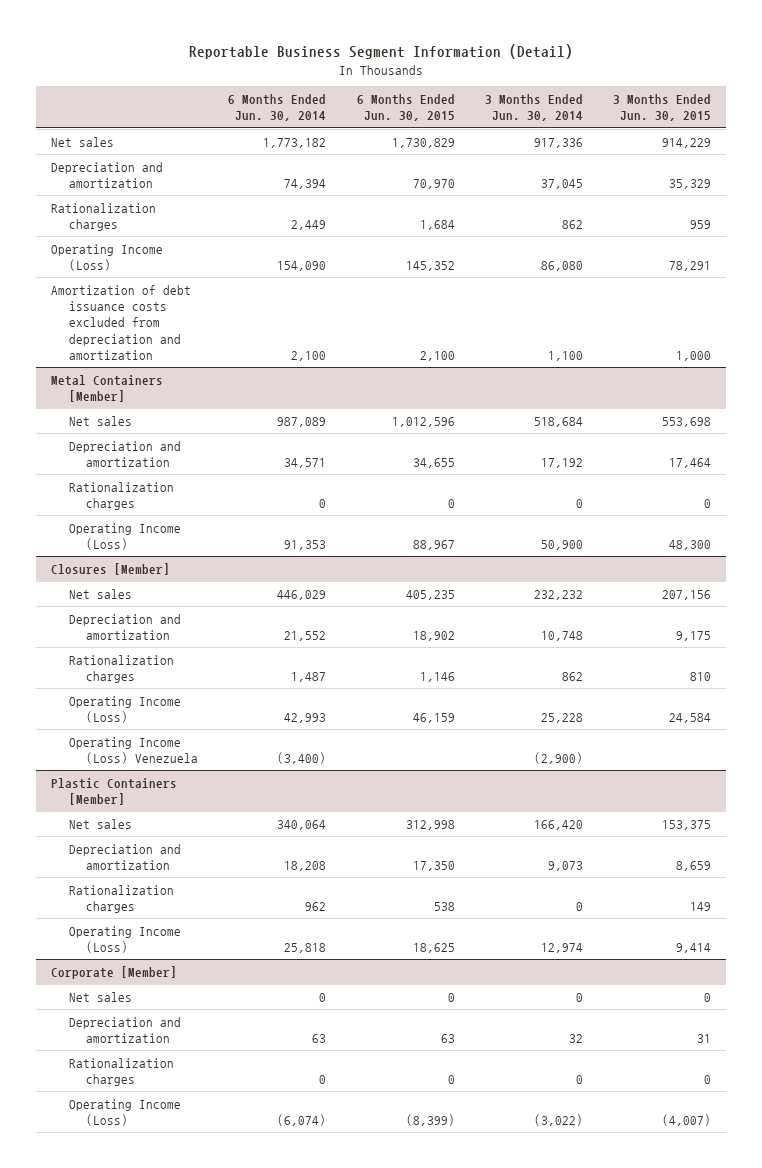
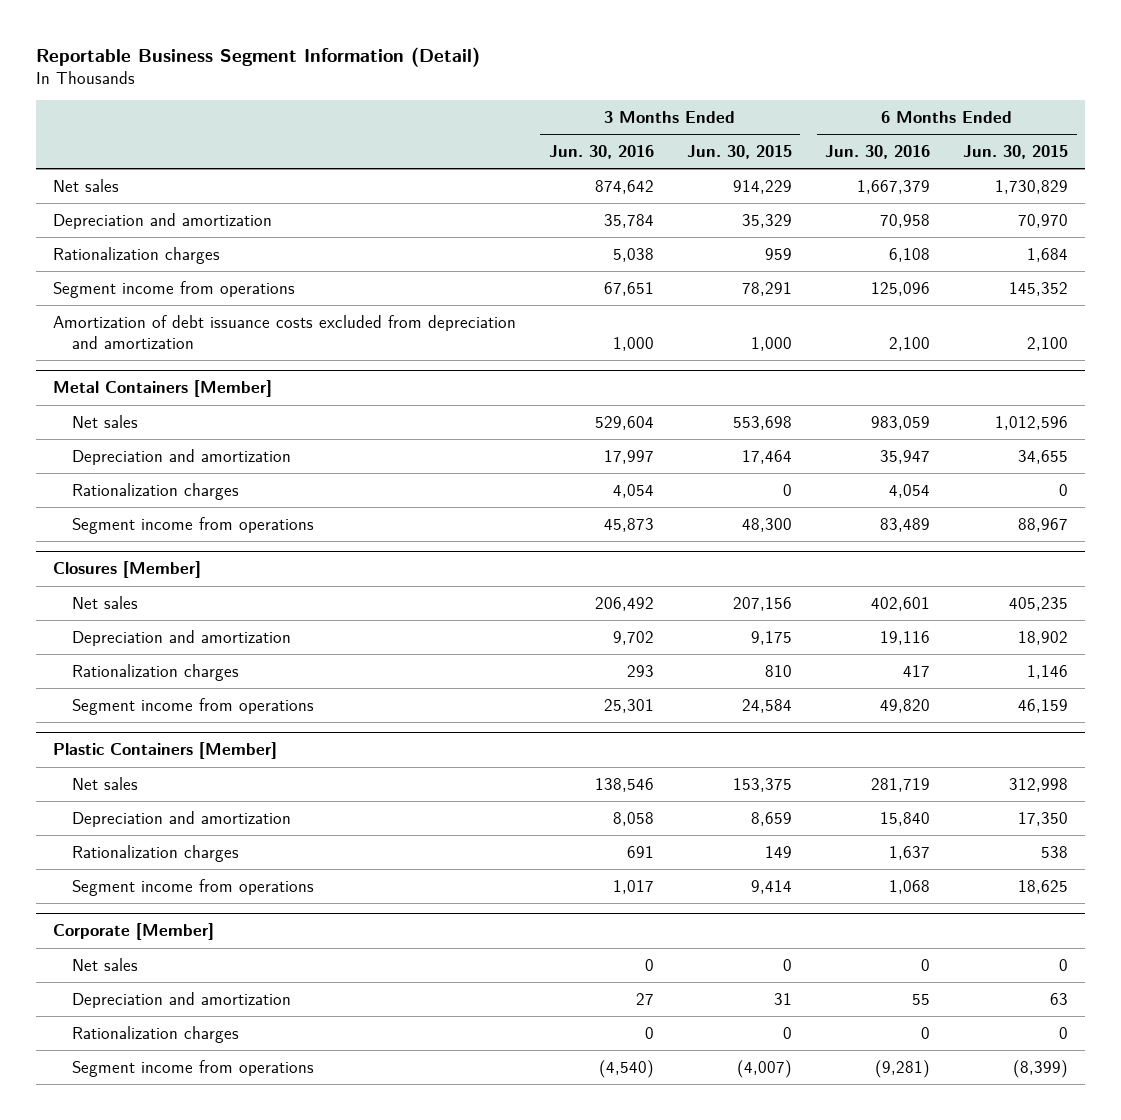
[228,93,327,122] 6 Months Ended Jun. 30, 2014 -> none
[484,93,583,122] 3 Months Ended Jun. 30, 2014 -> none
none -> [548,144,654,159] Jun. 30, 2016
none -> [825,144,931,159] Jun. 30, 2016
[51,243,164,271] Operating Income (Loss) -> [52,280,295,298] Segment income from operations
[68,522,181,550] Operating Income (Loss) -> [71,516,314,534] Segment income from operations
[68,736,199,764] Operating Income (Loss) Venezuela -> none
[68,695,181,723] Operating Income (Loss) -> [71,697,314,715] Segment income from operations
[68,925,181,953] Operating Income (Loss) -> [71,878,314,896] Segment income from operations
[68,1098,181,1126] Operating Income (Loss) -> [71,1059,314,1077] Segment income from operations

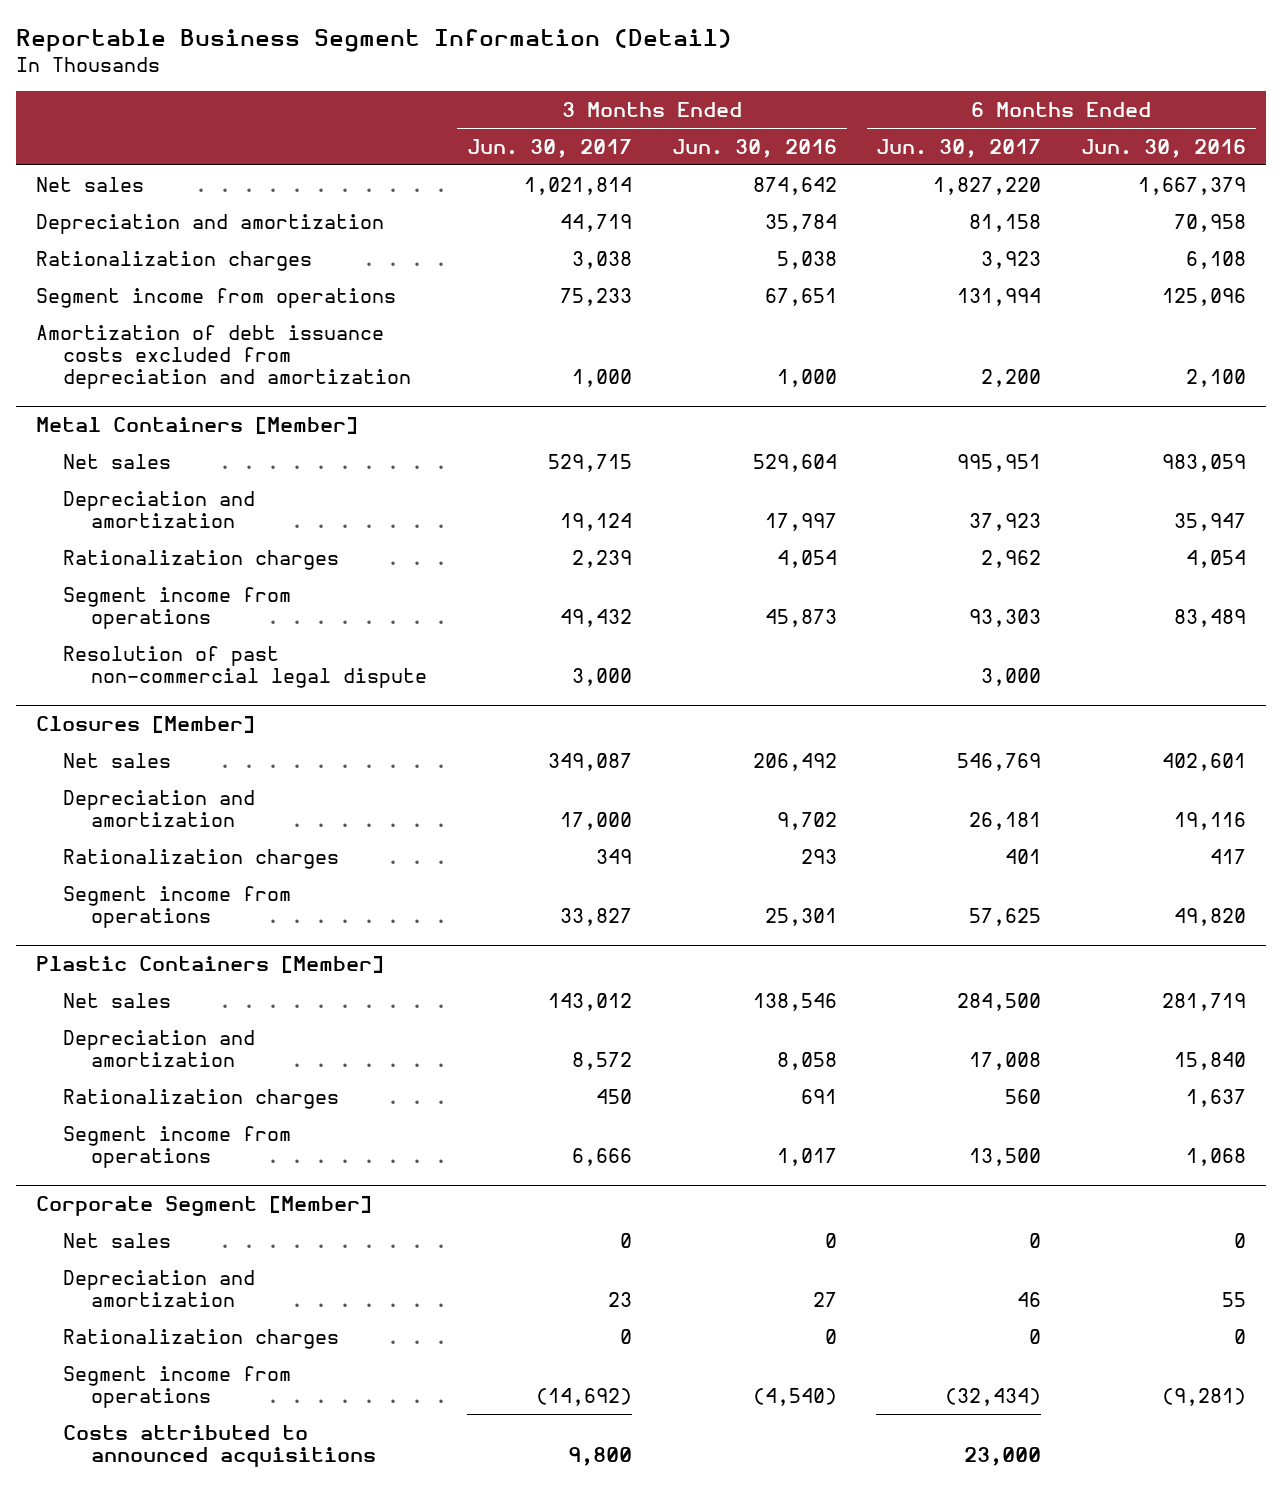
[686,144,792,159] Jun. 30, 2015 -> none
[963,144,1069,159] Jun. 30, 2015 -> none
none -> [466,138,632,158] Jun. 30, 2017
none -> [876,138,1042,158] Jun. 30, 2017
none -> [63,645,427,688] Resolution of past non-commercial legal dispute
[52,923,214,941] Corporate [Member] -> [35,1195,372,1216] Corporate Segment [Member]
none -> [63,1424,376,1467] Costs attributed to announced acquisitions

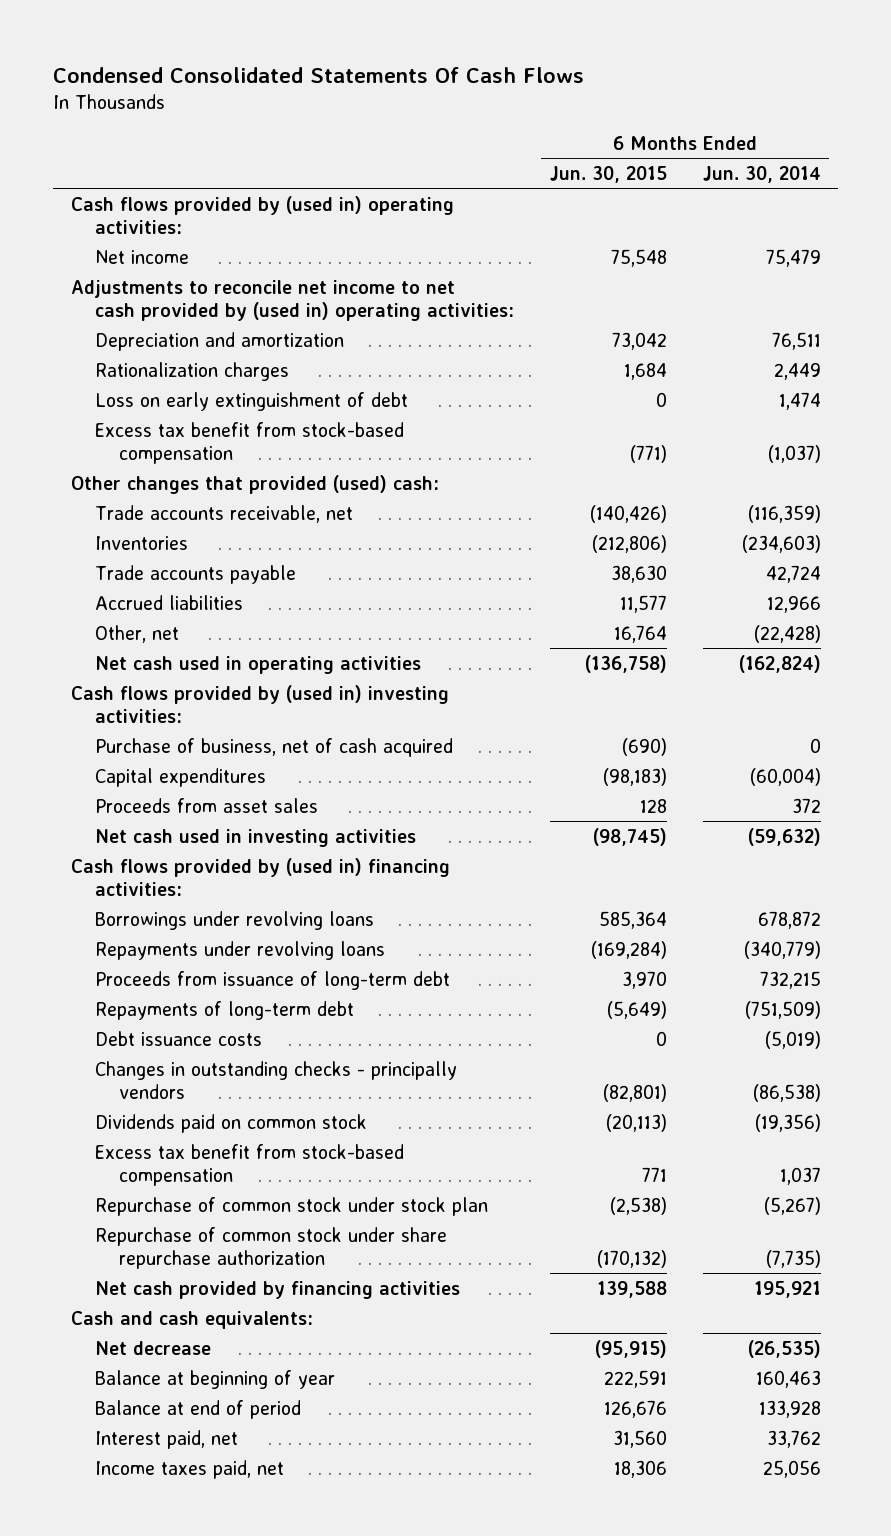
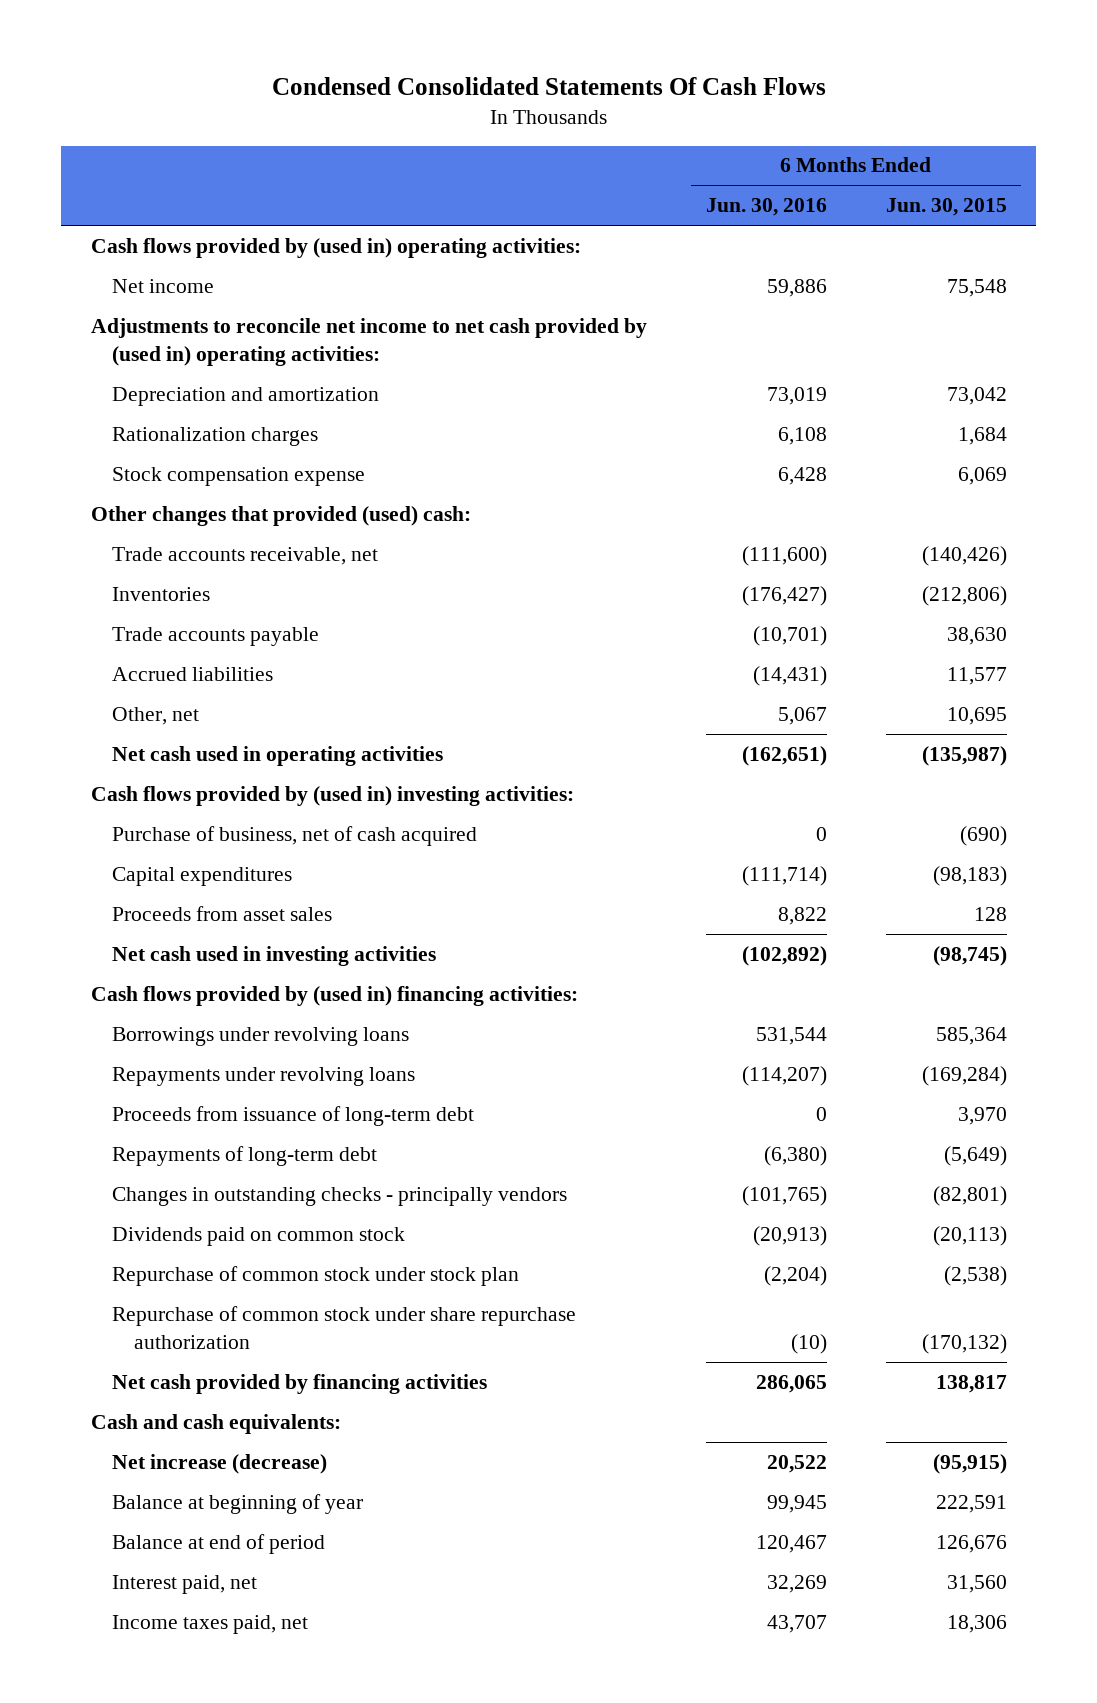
[702,165,821,183] Jun. 30, 2014 -> none
none -> [705,198,827,217] Jun. 30, 2016
[94,391,408,411] Loss on early extinguishment of debt -> none
[94,421,404,464] Excess tax benefit from stock-based compensation -> none
none -> [112,466,366,486] Stock compensation expense
[613,624,667,643] 16,764 -> [946,706,1007,725] 10,695
[584,654,667,673] (136,758) -> [921,745,1007,766] (135,987)
[94,1030,262,1046] Debt issuance costs -> none
[94,1143,404,1186] Excess tax benefit from stock-based compensation -> none
[596,1280,667,1298] 139,588 -> [935,1374,1007,1393] 138,817
[94,1340,211,1355] Net decrease -> [112,1453,328,1474] Net increase (decrease)

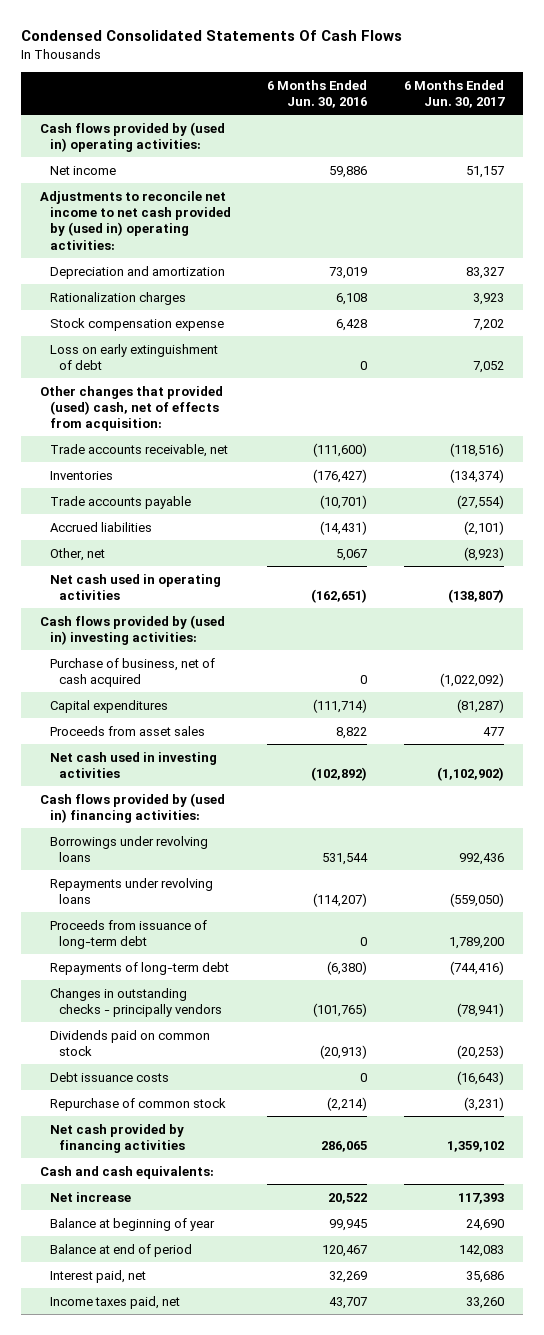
[885,198,1007,217] Jun. 30, 2015 -> none
none -> [404,79,506,109] 6 Months Ended Jun. 30, 2017
none -> [49,343,218,370] Loss on early extinguishment of debt
[90,505,471,526] Other changes that provided (used) cash: -> [39,385,223,432] Other changes that provided (used) cash, net of effects from acquisition:
[112,1305,577,1349] Repurchase of common stock under share repurchase authorization -> none
none -> [49,1071,169,1082] Debt issuance costs
[112,1265,520,1286] Repurchase of common stock under stock plan -> [49,1097,226,1111] Repurchase of common stock
[763,1265,827,1286] (2,204) -> [327,1096,368,1111] (2,214)
[112,1453,328,1474] Net increase (decrease) -> [49,1191,131,1202] Net increase

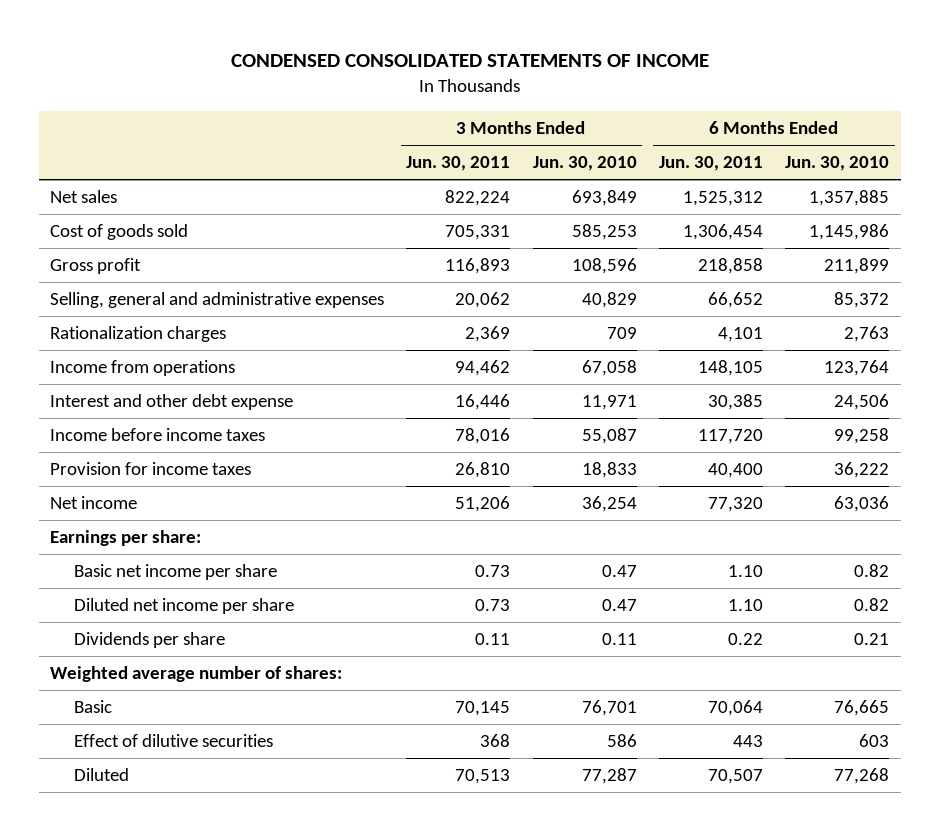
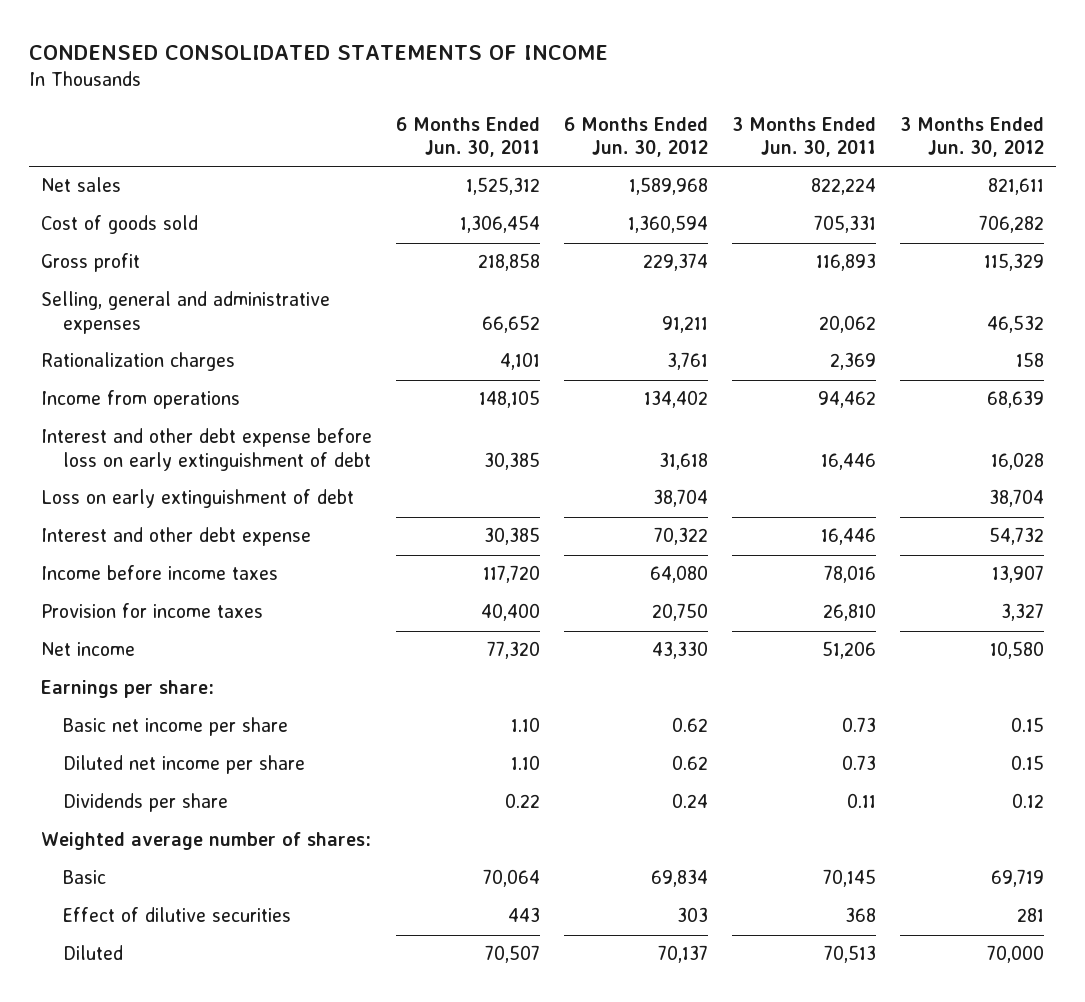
[532,156,637,172] Jun. 30, 2010 -> none
[785,156,890,172] Jun. 30, 2010 -> none
none -> [564,117,709,158] 6 Months Ended Jun. 30, 2012
none -> [900,117,1045,158] 3 Months Ended Jun. 30, 2012
none -> [41,428,373,471] Interest and other debt expense before loss on early extinguishment of debt
none -> [41,489,355,509] Loss on early extinguishment of debt

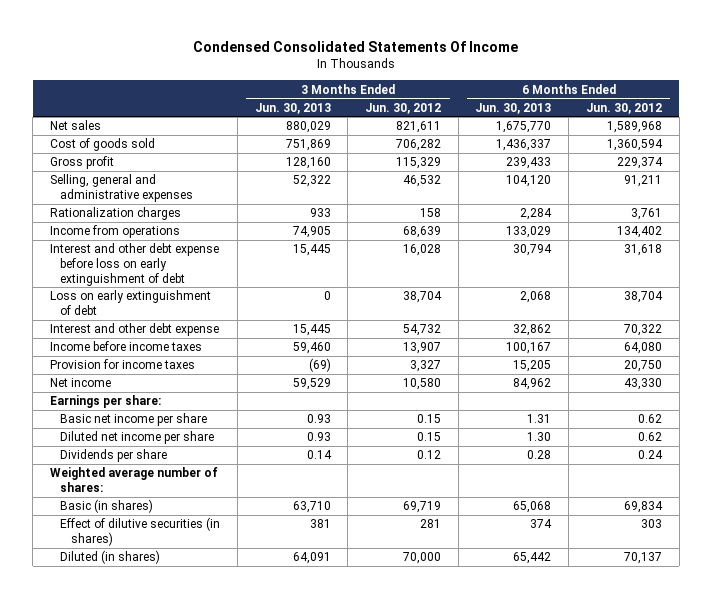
[29,44,609,60] CONDENSED CONSOLIDATED STATEMENTS OF INCOME -> [192,40,518,52] Condensed Consolidated Statements Of Income
[396,117,541,158] 6 Months Ended Jun. 30, 2011 -> none
[732,117,877,158] 3 Months Ended Jun. 30, 2011 -> none
none -> [254,102,331,114] Jun. 30, 2013
none -> [475,102,552,114] Jun. 30, 2013
[62,870,106,885] Basic -> [60,499,154,514] Basic (in shares)
[62,907,291,923] Effect of dilutive securities -> [60,517,221,547] Effect of dilutive securities (in shares)
[62,945,123,961] Diluted -> [60,550,161,565] Diluted (in shares)

